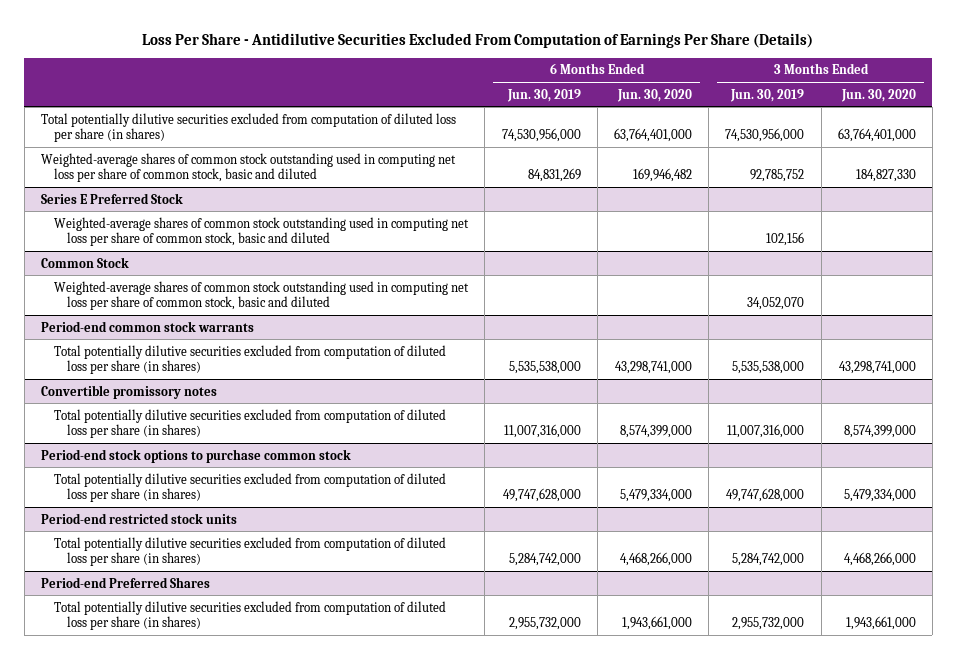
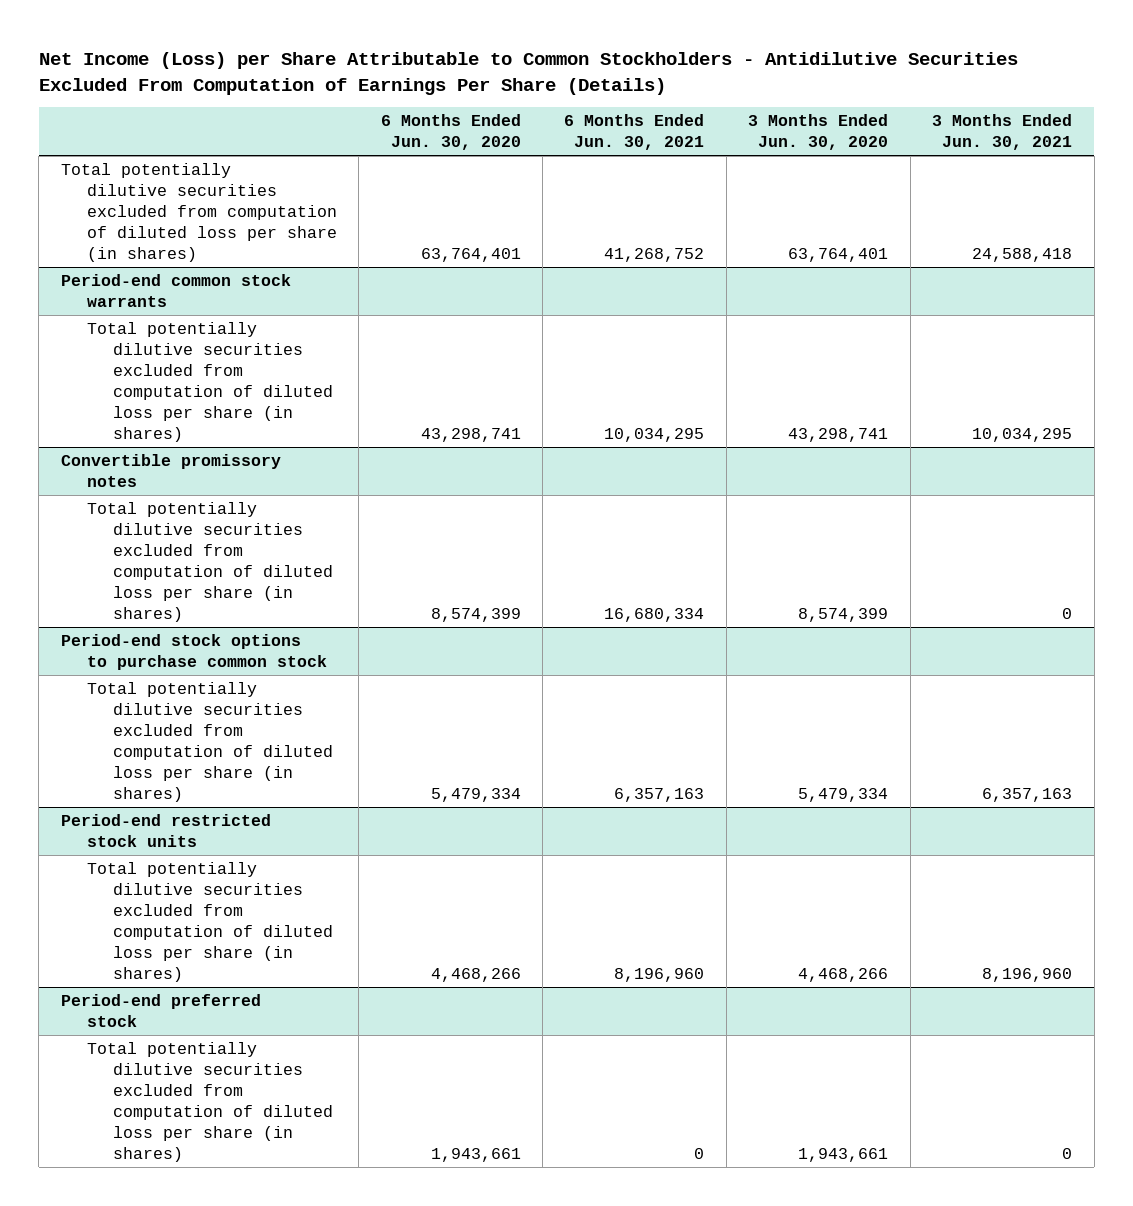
[142,32,814,48] Loss Per Share - Antidilutive Securities Excluded From Computation of Earnings Per Share (Details) -> [38,51,1018,95] Net Income (Loss) per Share Attributable to Common Stockholders - Antidilutive Securities Excluded From Computation of Earnings Per Share (Details)
[506,88,581,102] Jun. 30, 2019 -> none
[730,88,805,102] Jun. 30, 2019 -> none
none -> [564,114,705,151] 6 Months Ended Jun. 30, 2021
none -> [932,114,1073,151] 3 Months Ended Jun. 30, 2021
[41,152,457,183] Weighted-average shares of common stock outstanding used in computing net loss per share of common stock, basic and diluted -> none
[41,192,184,204] Series E Preferred Stock -> none
[54,216,470,247] Weighted-average shares of common stock outstanding used in computing net loss per share of common stock, basic and diluted -> none
[41,256,130,268] Common Stock -> none
[54,280,470,311] Weighted-average shares of common stock outstanding used in computing net loss per share of common stock, basic and diluted -> none
[614,128,693,143] 63,764,401,000 -> [420,248,521,263] 63,764,401
[837,128,916,143] 63,764,401,000 -> [788,248,889,263] 63,764,401
[615,361,693,375] 43,298,741,000 -> [420,428,521,443] 43,298,741
[838,361,916,375] 43,298,741,000 -> [788,428,889,443] 43,298,741
[620,425,693,439] 8,574,399,000 -> [430,608,521,623] 8,574,399
[843,425,916,439] 8,574,399,000 -> [798,608,889,623] 8,574,399
[620,489,693,503] 5,479,334,000 -> [430,788,521,803] 5,479,334
[843,489,916,503] 5,479,334,000 -> [798,788,889,803] 5,479,334
[620,552,693,567] 4,468,266,000 -> [430,968,521,983] 4,468,266
[843,552,916,567] 4,468,266,000 -> [798,968,889,983] 4,468,266
[41,576,211,588] Period-end Preferred Shares -> [60,993,261,1027] Period-end preferred stock
[622,616,693,631] 1,943,661,000 -> [430,1148,521,1163] 1,943,661
[845,616,916,631] 1,943,661,000 -> [798,1148,889,1163] 1,943,661

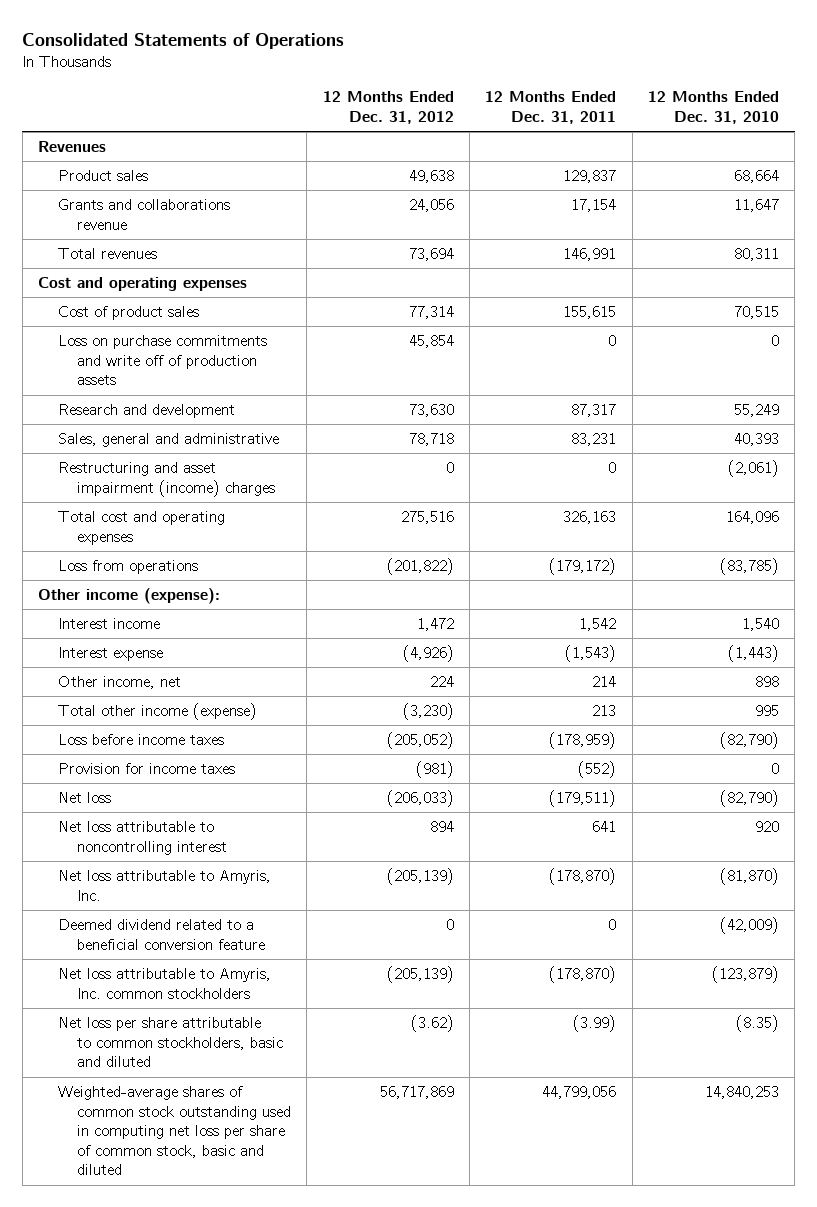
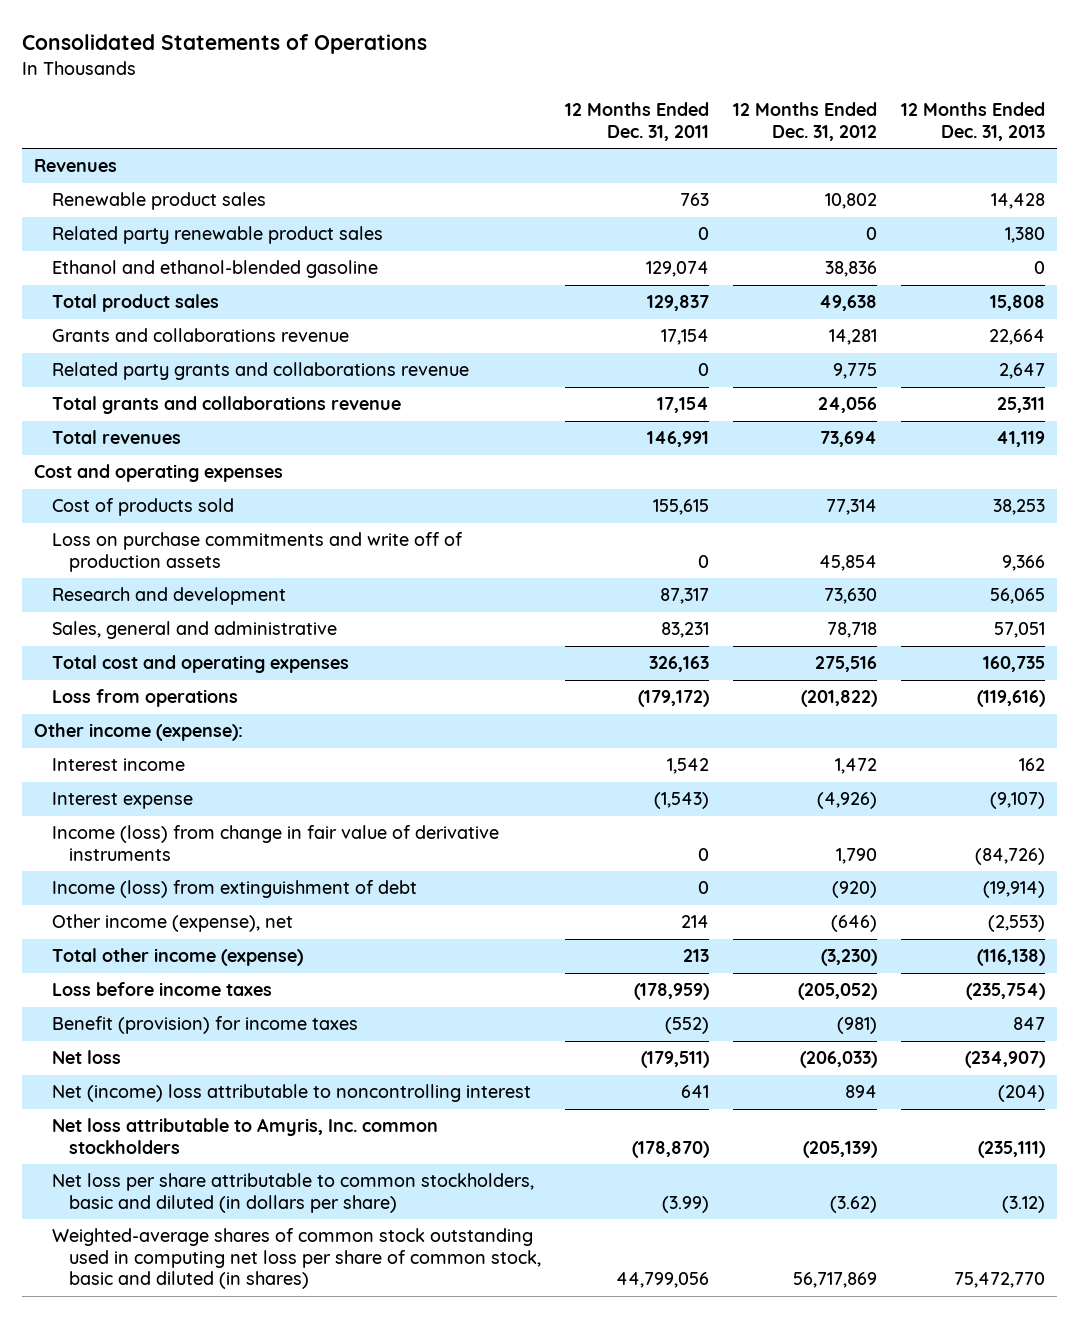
[647,91,779,124] 12 Months Ended Dec. 31, 2010 -> none
none -> [901,102,1046,141] 12 Months Ended Dec. 31, 2013
none -> [51,192,266,211] Renewable product sales
none -> [51,226,383,245] Related party renewable product sales
none -> [51,260,378,279] Ethanol and ethanol-blended gasoline
[57,170,148,182] Product sales -> [51,294,219,313] Total product sales
[408,199,454,213] 24,056 -> [829,329,878,346] 14,281
none -> [51,362,469,381] Related party grants and collaborations revenue
none -> [51,396,401,415] Total grants and collaborations revenue
[57,306,199,321] Cost of product sales -> [51,498,234,517] Cost of products sold
[57,462,276,497] Restructuring and asset impairment (income) charges -> none
none -> [51,825,499,861] Income (loss) from change in fair value of derivative instruments
none -> [51,880,417,899] Income (loss) from extinguishment of debt
[57,676,181,690] Other income, net -> [51,914,293,933] Other income (expense), net
[429,676,454,688] 224 -> [831,915,878,933] (646)
[57,763,235,775] Provision for income taxes -> [51,1016,358,1035] Benefit (provision) for income taxes
[57,870,271,901] Net loss attributable to Amyris, Inc. -> none
[57,919,266,950] Deemed dividend related to a beneficial conversion feature -> none
[57,821,228,855] Net loss attributable to noncontrolling interest -> [51,1084,531,1103] Net (income) loss attributable to noncontrolling interest
[57,1017,284,1068] Net loss per share attributable to common stockholders, basic and diluted -> [51,1173,534,1213] Net loss per share attributable to common stockholders, basic and diluted (in dollars per share)
[57,1086,292,1176] Weighted-average shares of common stock outstanding used in computing net loss per share of common stock, basic and diluted -> [51,1228,542,1290] Weighted-average shares of common stock outstanding used in computing net loss per share of common stock, basic and diluted (in shares)

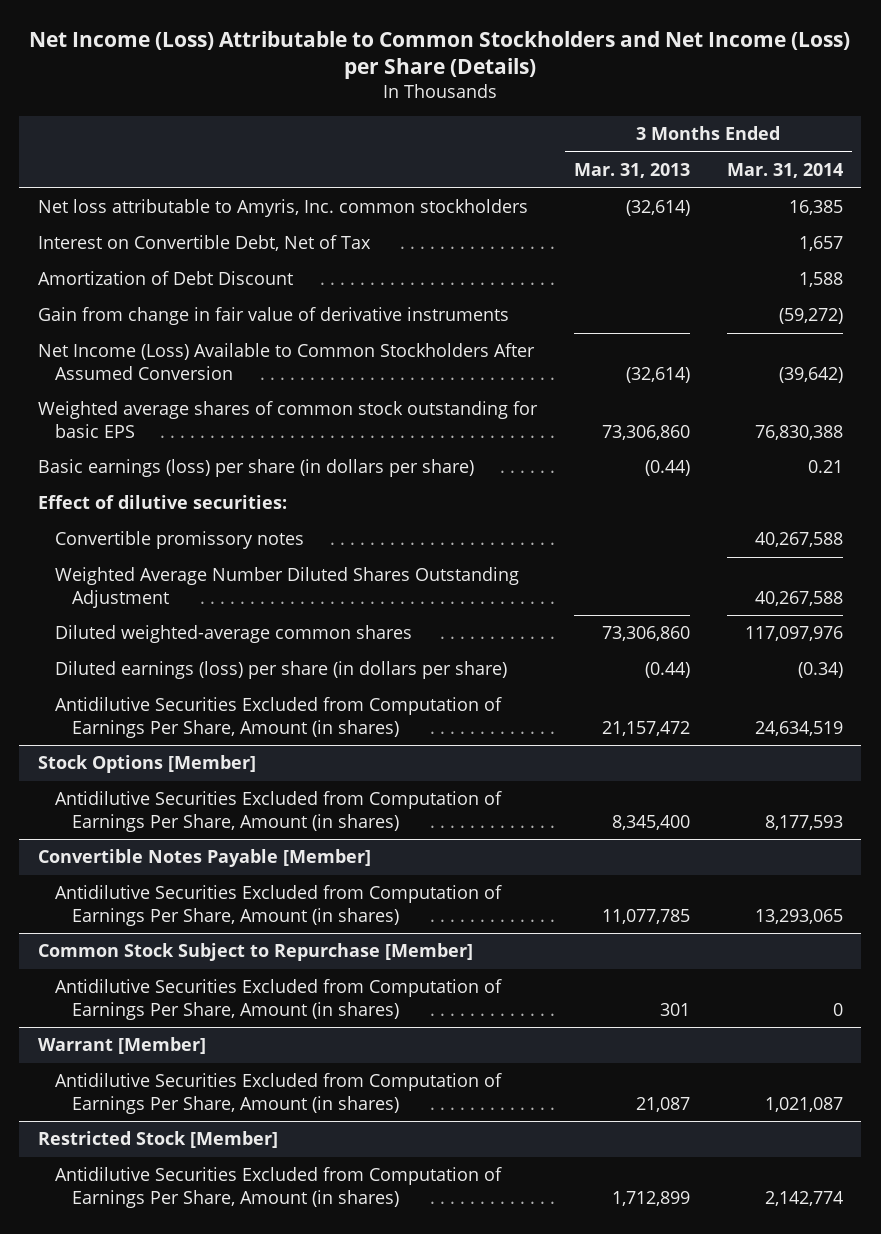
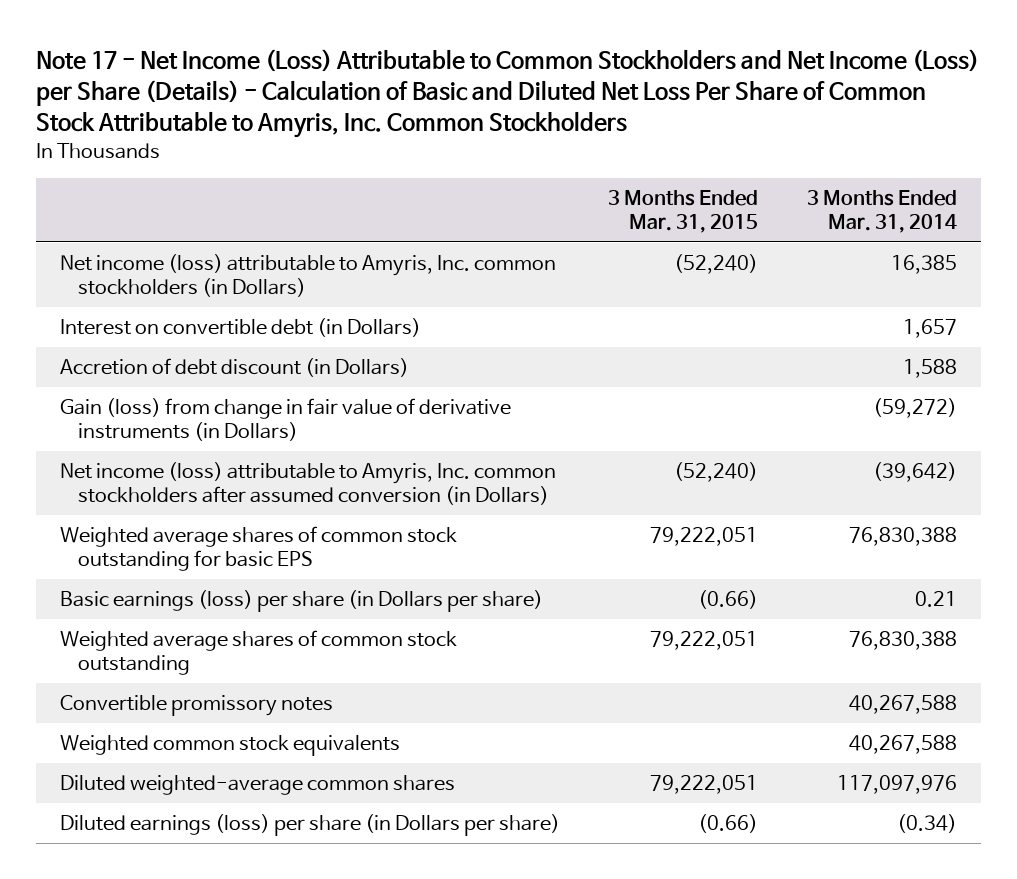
[29,30,851,80] Net Income (Loss) Attributable to Common Stockholders and Net Income (Loss) per Share (Details) -> [36,48,980,139] Note 17 - Net Income (Loss) Attributable to Common Stockholders and Net Income (Loss) per Share (Details) - Calculation of Basic and Diluted Net Loss Per Share of Common Stock Attributable to Amyris, Inc. Common Stockholders
[573,163,690,179] Mar. 31, 2013 -> none
none -> [608,189,759,234] 3 Months Ended Mar. 31, 2015
[37,199,528,218] Net loss attributable to Amyris, Inc. common stockholders -> [60,254,557,298] Net income (loss) attributable to Amyris, Inc. common stockholders (in Dollars)
[37,235,371,252] Interest on Convertible Debt, Net of Tax -> [60,318,422,338] Interest on convertible debt (in Dollars)
[37,271,293,286] Amortization of Debt Discount -> [60,358,410,378] Accretion of debt discount (in Dollars)
[37,307,509,326] Gain from change in fair value of derivative instruments -> [60,398,512,442] Gain (loss) from change in fair value of derivative instruments (in Dollars)
[37,343,535,380] Net Income (Loss) Available to Common Stockholders After Assumed Conversion -> [60,462,557,506] Net income (loss) attributable to Amyris, Inc. common stockholders after assumed conversion (in Dollars)
[37,495,287,510] Effect of dilutive securities: -> none
[37,459,474,478] Basic earnings (loss) per share (in dollars per share) -> [60,590,544,613] Basic earnings (loss) per share (in Dollars per share)
none -> [60,630,458,676] Weighted average shares of common stock outstanding
[54,567,519,608] Weighted Average Number Diluted Shares Outstanding Adjustment -> [60,735,401,757] Weighted common stock equivalents
[54,697,502,738] Antidilutive Securities Excluded from Computation of Earnings Per Share, Amount (in shares) -> none
[37,755,256,774] Stock Options [Member] -> none
[54,791,502,832] Antidilutive Securities Excluded from Computation of Earnings Per Share, Amount (in shares) -> none
[37,849,371,868] Convertible Notes Payable [Member] -> none
[54,885,502,926] Antidilutive Securities Excluded from Computation of Earnings Per Share, Amount (in shares) -> none
[37,943,473,962] Common Stock Subject to Repurchase [Member] -> none
[54,979,502,1020] Antidilutive Securities Excluded from Computation of Earnings Per Share, Amount (in shares) -> none
[37,1037,206,1055] Warrant [Member] -> none
[54,1073,502,1114] Antidilutive Securities Excluded from Computation of Earnings Per Share, Amount (in shares) -> none
[37,1131,278,1149] Restricted Stock [Member] -> none
[54,1167,502,1208] Antidilutive Securities Excluded from Computation of Earnings Per Share, Amount (in shares) -> none
[54,661,507,680] Diluted earnings (loss) per share (in dollars per share) -> [60,814,561,837] Diluted earnings (loss) per share (in Dollars per share)

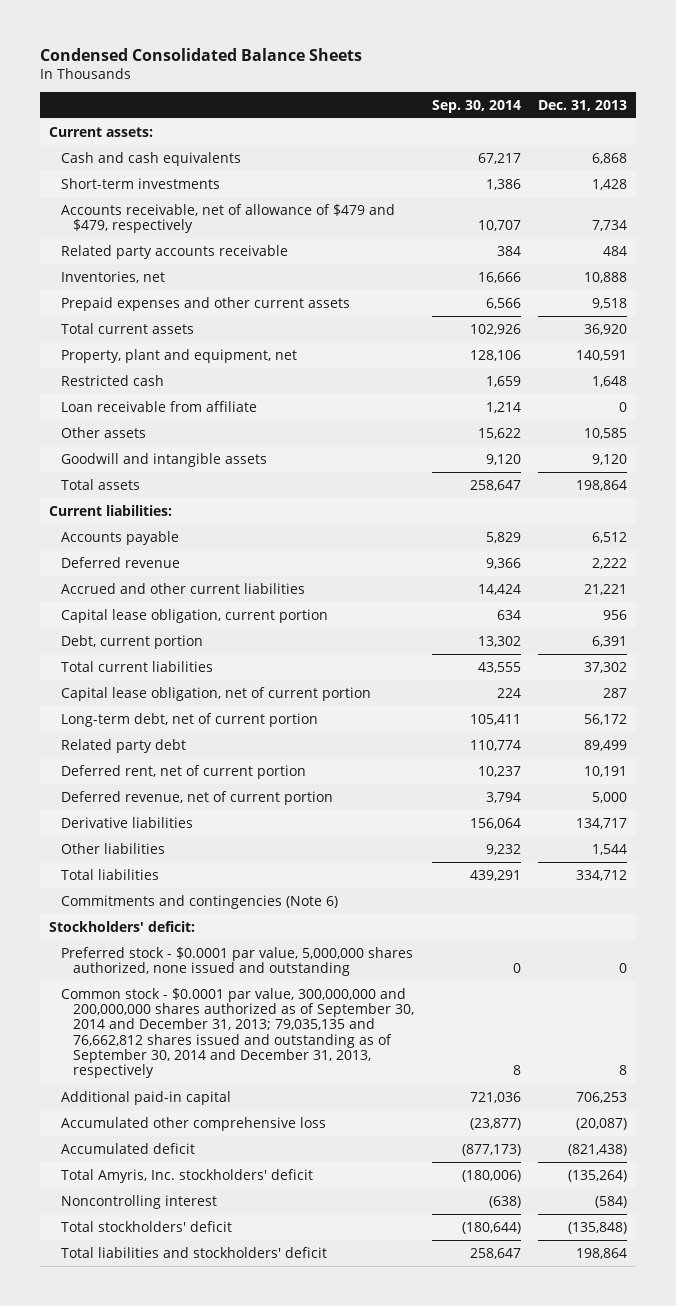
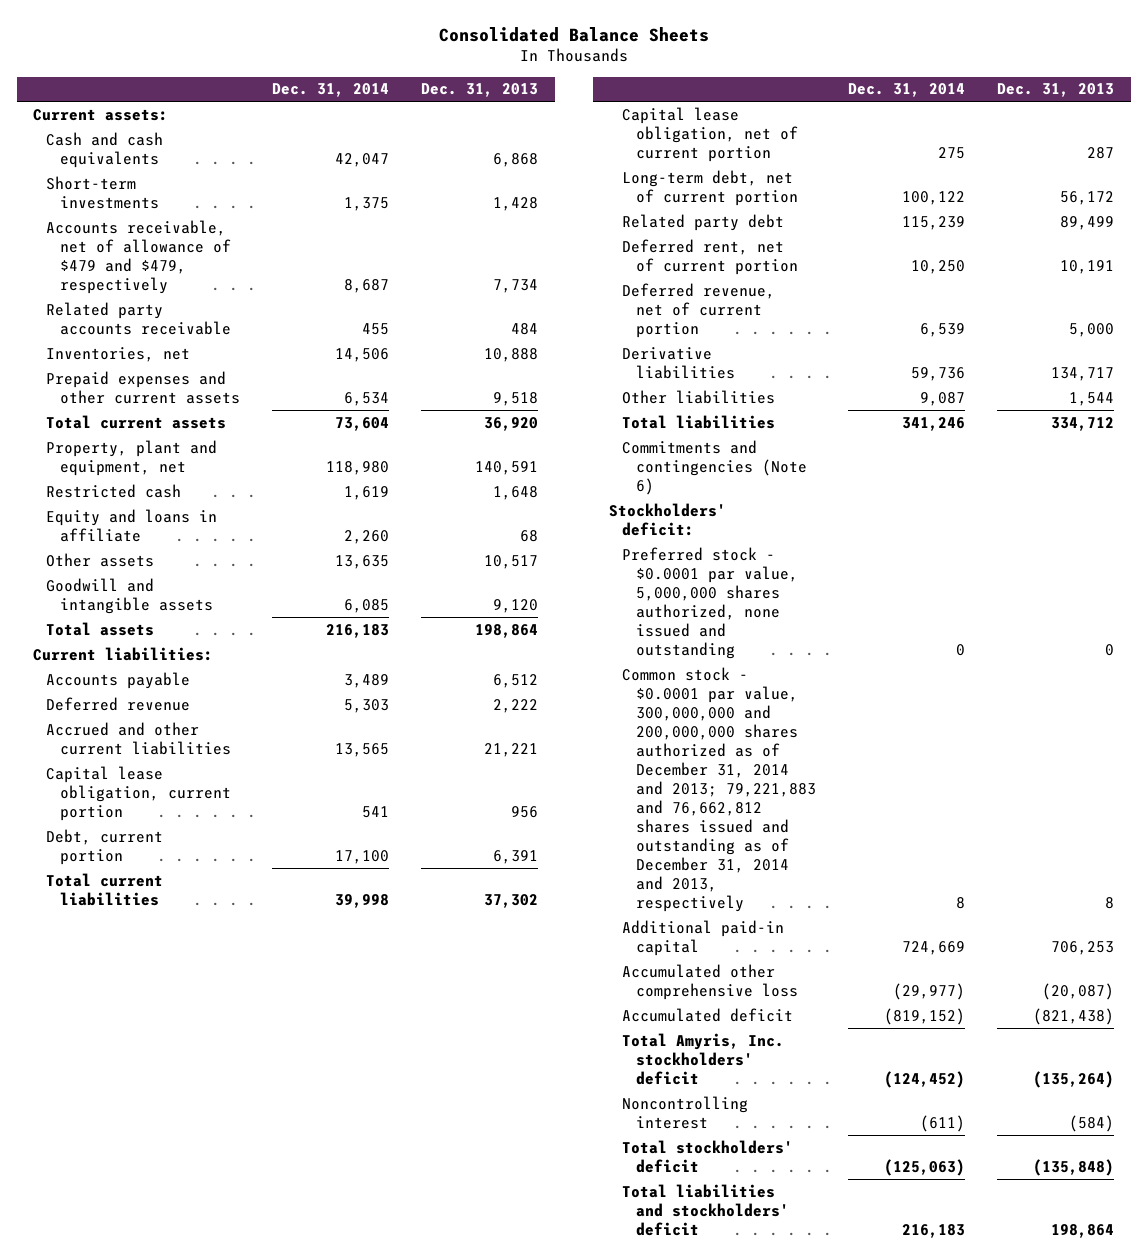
[40,47,363,61] Condensed Consolidated Balance Sheets -> [438,26,709,42] Consolidated Balance Sheets
[431,99,521,113] Sep. 30, 2014 -> none
none -> [272,83,390,98] Dec. 31, 2014
[60,400,257,412] Loan receivable from affiliate -> none
none -> [46,508,218,542] Equity and loans in affiliate
[584,427,628,439] 10,585 -> [484,554,539,569] 10,517
[60,987,415,1079] Common stock - $0.0001 par value, 300,000,000 and 200,000,000 shares authorized as of September 30, 2014 and December 31, 2013; 79,035,135 and 76,662,812 shares issued and outstanding as of September 30, 2014 and December 31, 2013, respectively -> [622,666,816,912] Common stock - $0.0001 par value, 300,000,000 and 200,000,000 shares authorized as of December 31, 2014 and 2013; 79,221,883 and 76,662,812 shares issued and outstanding as of December 31, 2014 and 2013, respectively

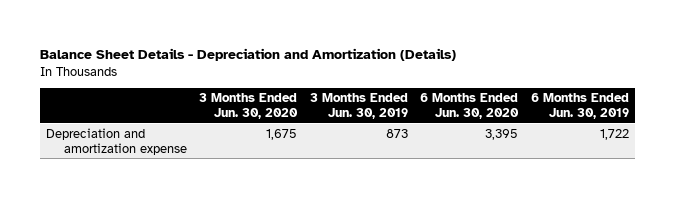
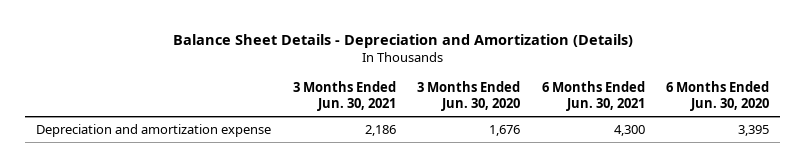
[309,93,408,120] 3 Months Ended Jun. 30, 2019 -> none
[530,93,629,120] 6 Months Ended Jun. 30, 2019 -> none
none -> [292,81,396,112] 3 Months Ended Jun. 30, 2021
none -> [541,81,645,112] 6 Months Ended Jun. 30, 2021
[266,128,298,140] 1,675 -> [489,124,521,136] 1,676

